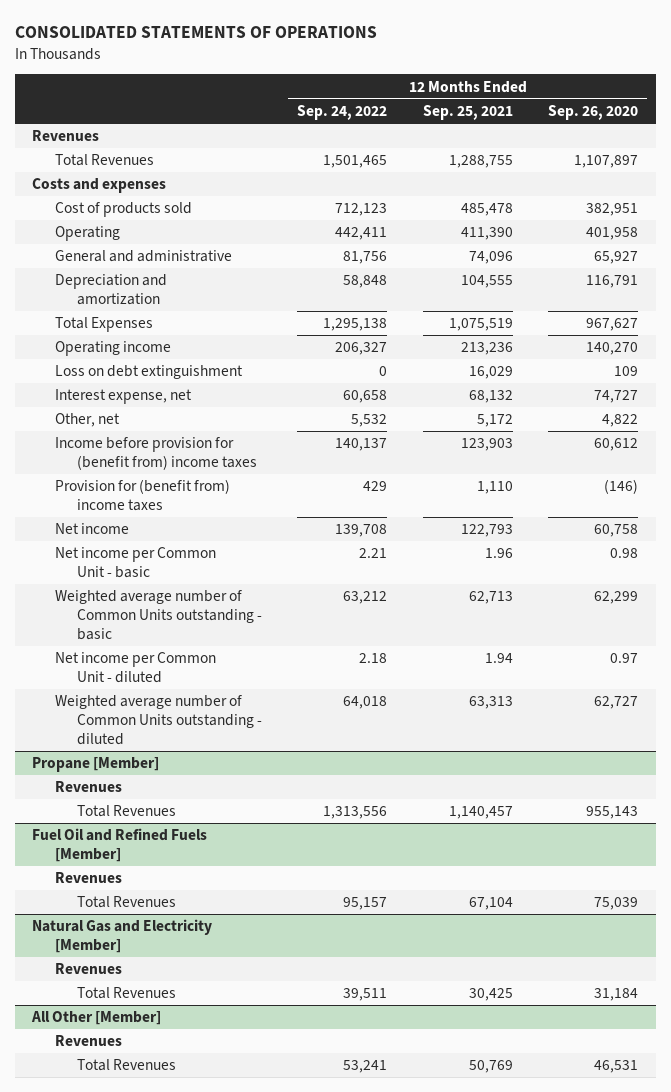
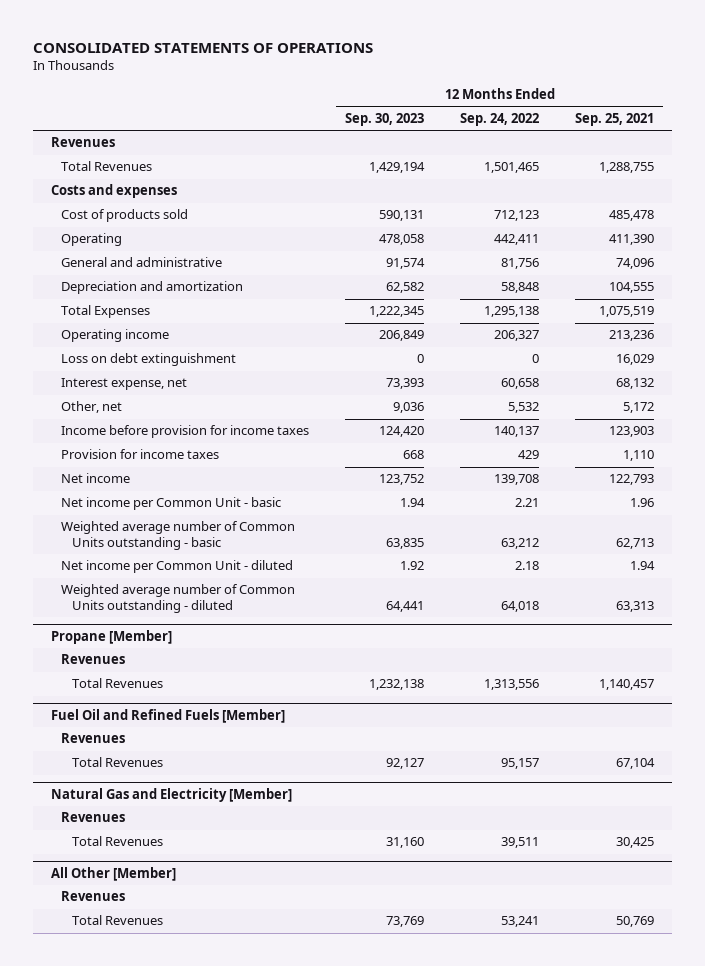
[548,105,639,121] Sep. 26, 2020 -> none
none -> [345,113,425,127] Sep. 30, 2023
[54,437,257,470] Income before provision for (benefit from) income taxes -> [61,425,310,439] Income before provision for income taxes
[54,479,230,511] Provision for (benefit from) income taxes -> [61,449,220,460] Provision for income taxes

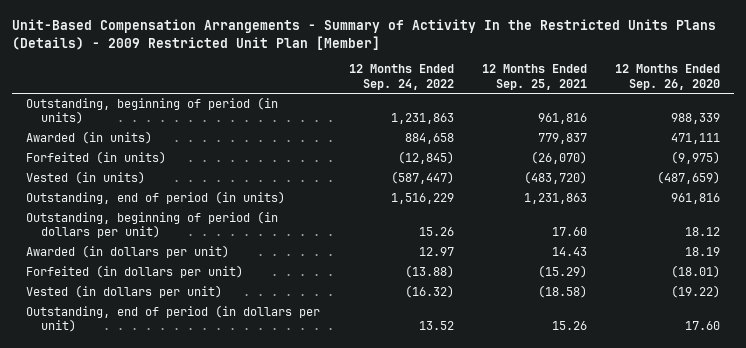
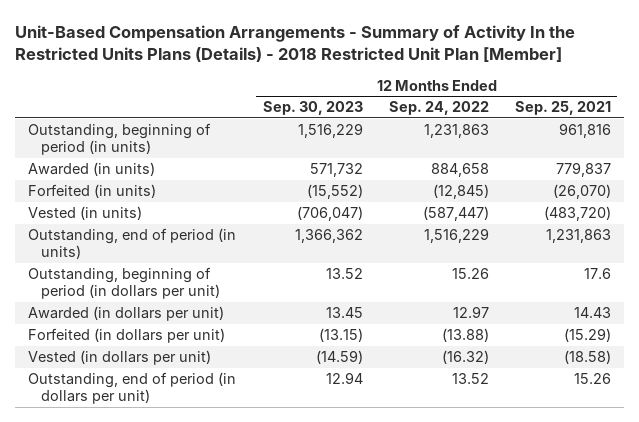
[12,18,717,50] Unit-Based Compensation Arrangements - Summary of Activity In the Restricted Units Plans (Details) - 2009 Restricted Unit Plan [Member] -> [15,24,576,63] Unit-Based Compensation Arrangements - Summary of Activity In the Restricted Units Plans (Details) - 2018 Restricted Unit Plan [Member]
[615,64,721,90] 12 Months Ended Sep. 26, 2020 -> none
none -> [262,101,363,116] Sep. 30, 2023
[551,227,587,237] 17.60 -> [583,268,611,280] 17.6

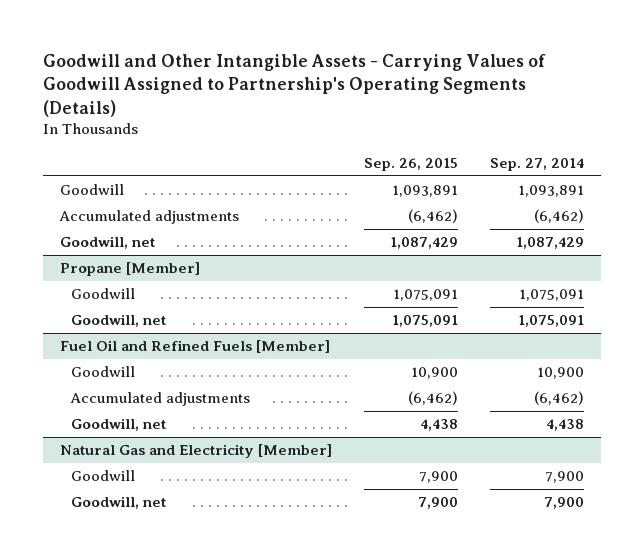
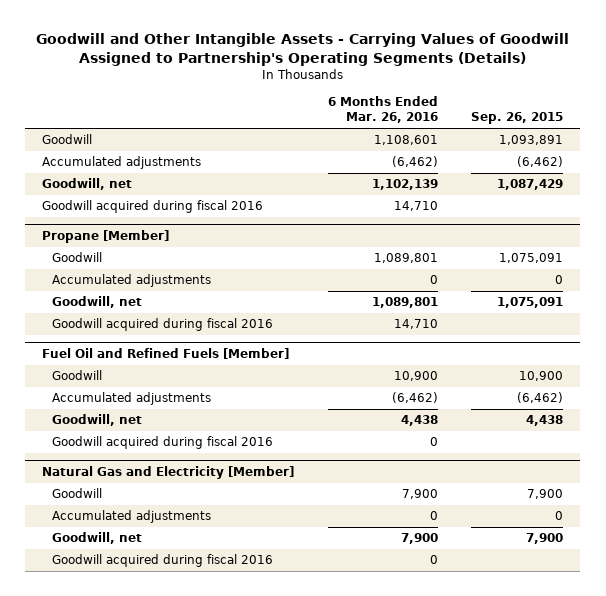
[490,158,585,172] Sep. 27, 2014 -> none
none -> [327,96,438,124] 6 Months Ended Mar. 26, 2016
none -> [42,200,264,214] Goodwill acquired during fiscal 2016
none -> [52,274,212,288] Accumulated adjustments
none -> [52,318,274,332] Goodwill acquired during fiscal 2016
none -> [52,436,274,450] Goodwill acquired during fiscal 2016
none -> [52,510,212,524] Accumulated adjustments
none -> [52,554,274,568] Goodwill acquired during fiscal 2016

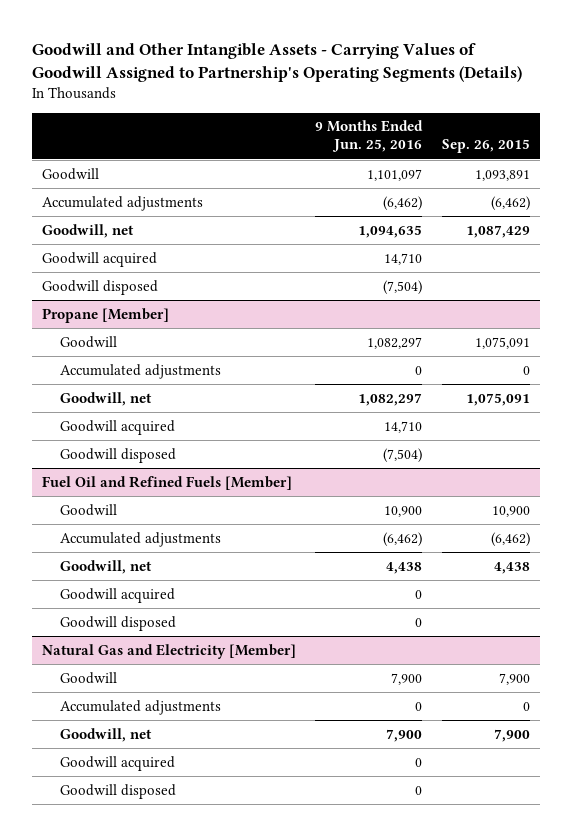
[327,96,438,124] 6 Months Ended Mar. 26, 2016 -> none
none -> [315,120,424,153] 9 Months Ended Jun. 25, 2016
[42,200,264,214] Goodwill acquired during fiscal 2016 -> [41,251,157,267] Goodwill acquired
none -> [41,279,158,295] Goodwill disposed
[52,318,274,332] Goodwill acquired during fiscal 2016 -> [59,419,175,435] Goodwill acquired
none -> [59,447,176,463] Goodwill disposed
[52,436,274,450] Goodwill acquired during fiscal 2016 -> [59,587,175,603] Goodwill acquired
none -> [59,615,176,631] Goodwill disposed
[52,554,274,568] Goodwill acquired during fiscal 2016 -> [59,755,175,771] Goodwill acquired
none -> [59,783,176,799] Goodwill disposed

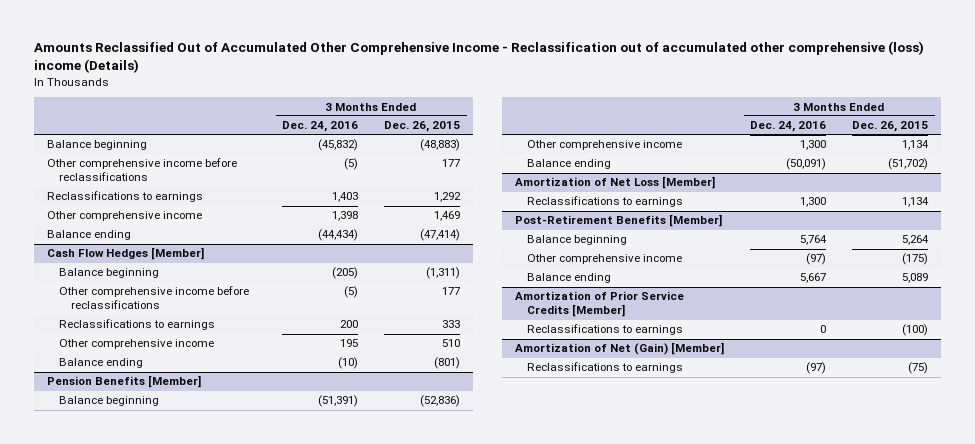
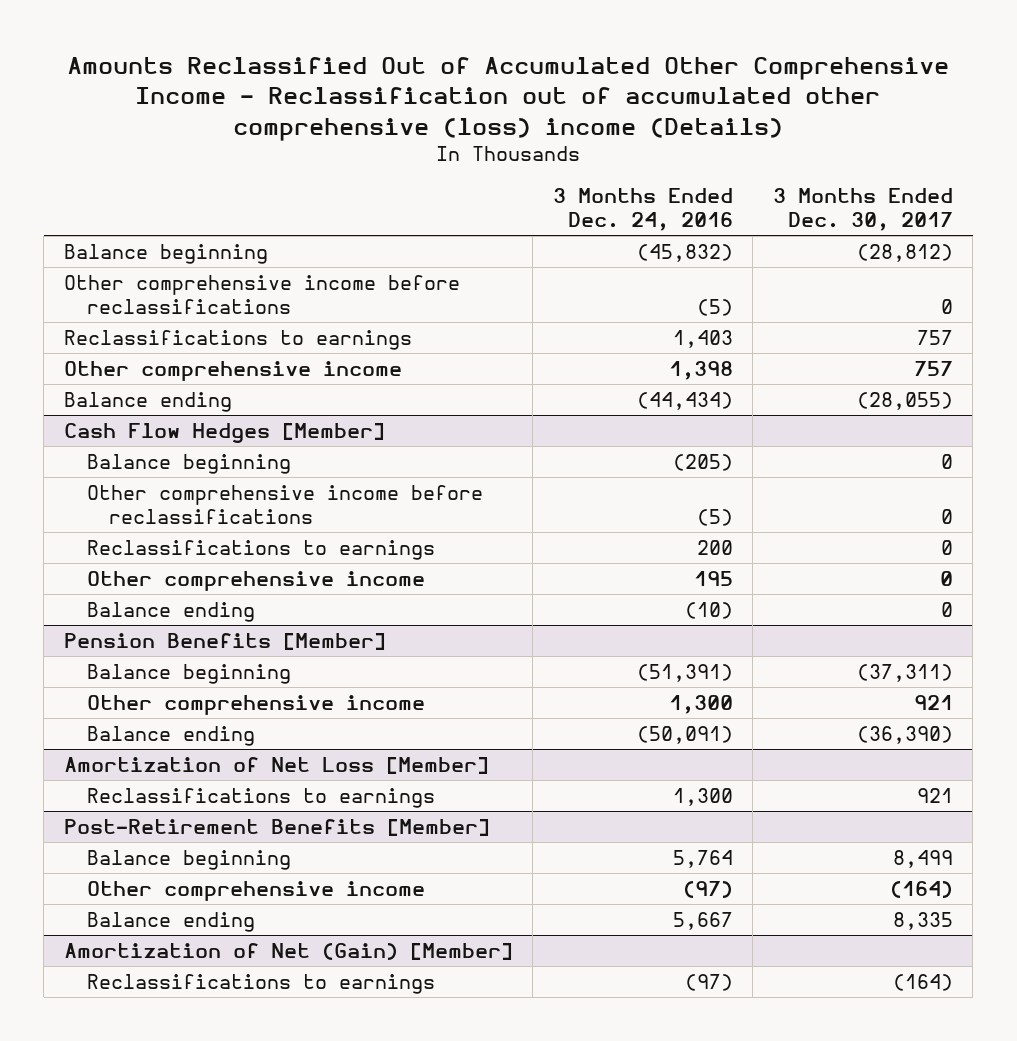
[384,121,461,133] Dec. 26, 2015 -> none
none -> [772,188,953,231] 3 Months Ended Dec. 30, 2017
[515,291,685,318] Amortization of Prior Service Credits [Member] -> none
[526,324,683,336] Reclassifications to earnings -> none

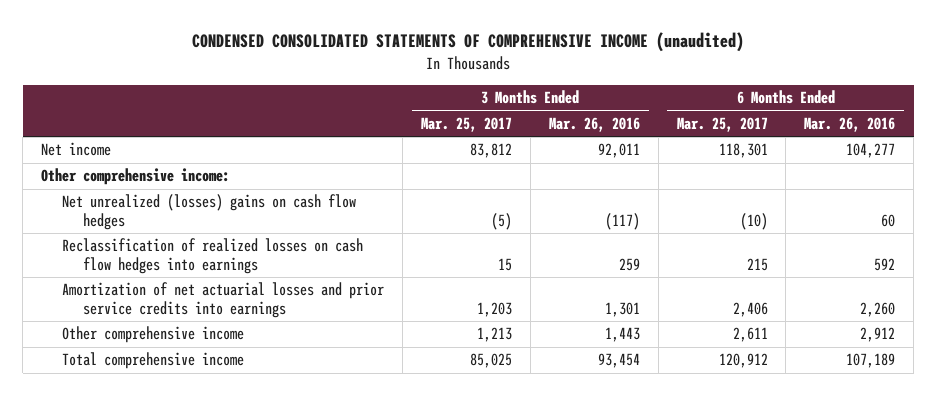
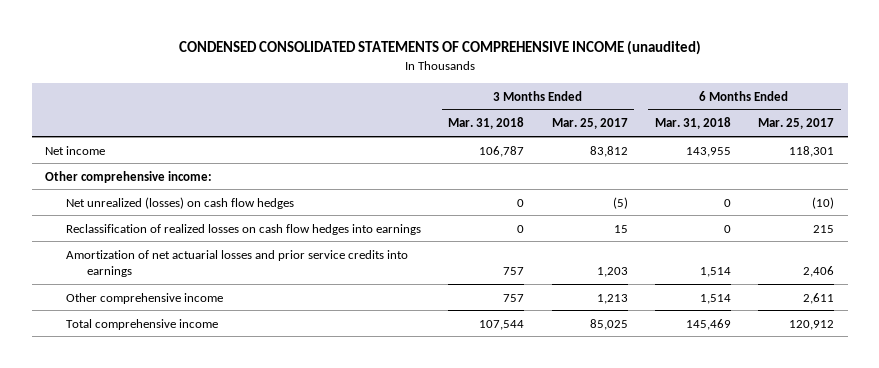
[548,116,640,132] Mar. 26, 2016 -> none
[804,116,896,132] Mar. 26, 2016 -> none
none -> [448,117,525,130] Mar. 31, 2018
none -> [654,117,731,130] Mar. 31, 2018
[62,194,357,231] Net unrealized (losses) gains on cash flow hedges -> [66,196,295,209] Net unrealized (losses) on cash flow hedges

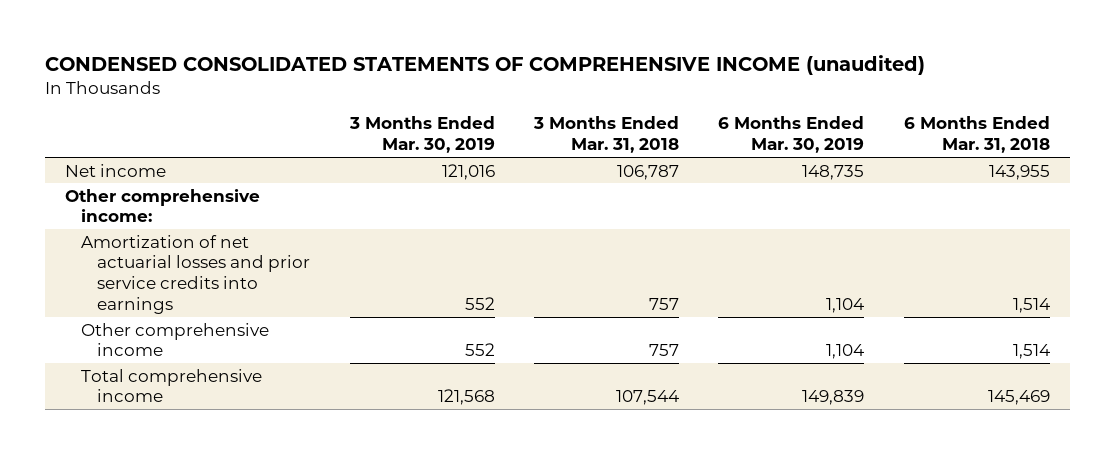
[551,118,628,130] Mar. 25, 2017 -> none
[758,118,835,130] Mar. 25, 2017 -> none
none -> [348,116,495,154] 3 Months Ended Mar. 30, 2019
none -> [718,116,865,154] 6 Months Ended Mar. 30, 2019
[66,196,295,209] Net unrealized (losses) on cash flow hedges -> none
[66,223,422,235] Reclassification of realized losses on cash flow hedges into earnings -> none

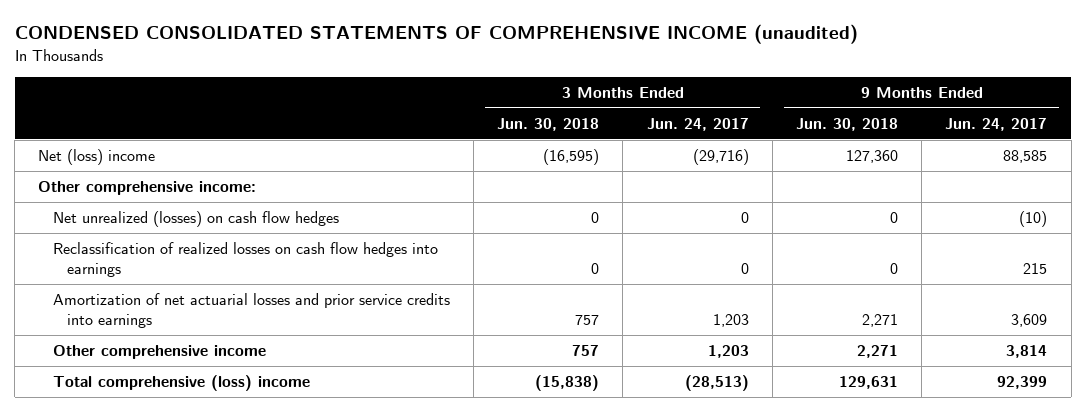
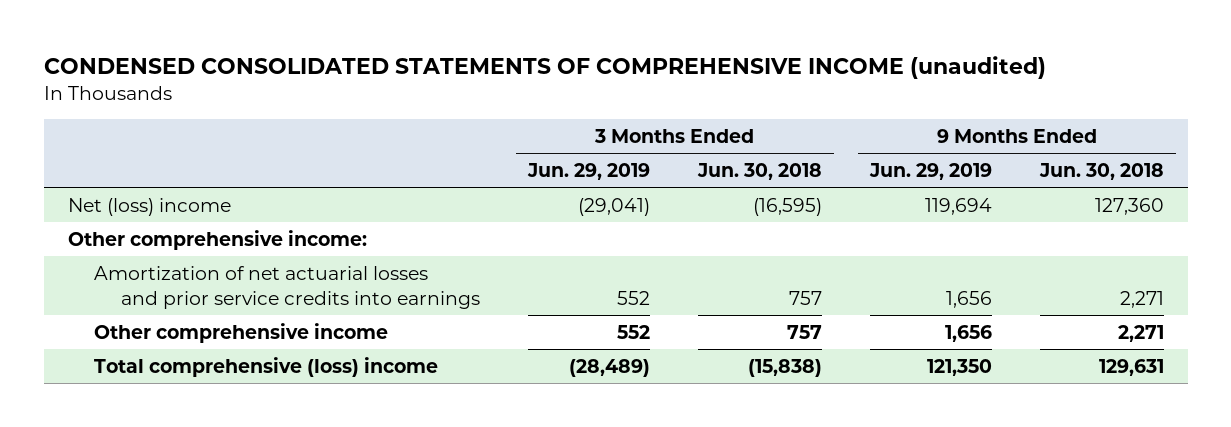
[646,117,749,131] Jun. 24, 2017 -> none
[945,117,1048,131] Jun. 24, 2017 -> none
none -> [527,162,651,180] Jun. 29, 2019
none -> [868,162,992,180] Jun. 29, 2019
[52,210,339,227] Net unrealized (losses) on cash flow hedges -> none
[52,241,438,277] Reclassification of realized losses on cash flow hedges into earnings -> none

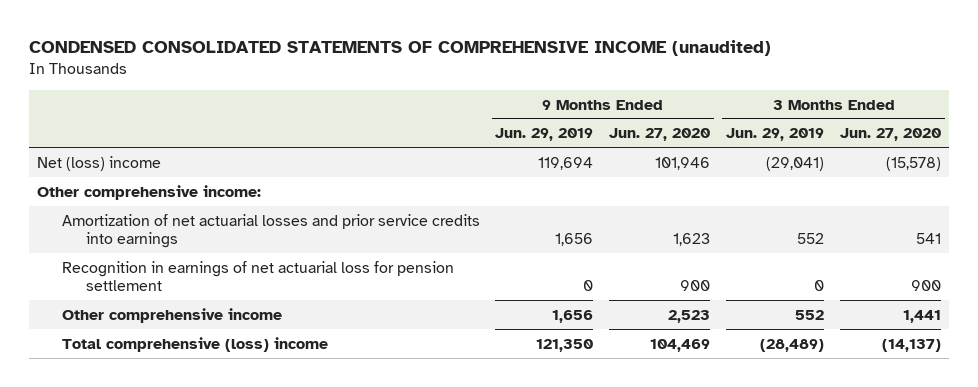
[696,162,822,180] Jun. 30, 2018 -> none
[1038,162,1164,180] Jun. 30, 2018 -> none
none -> [609,128,711,142] Jun. 27, 2020
none -> [839,128,941,142] Jun. 27, 2020
none -> [61,260,454,291] Recognition in earnings of net actuarial loss for pension settlement

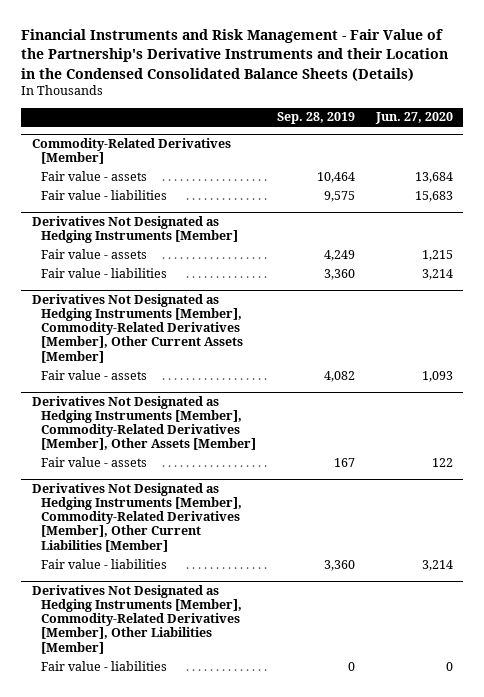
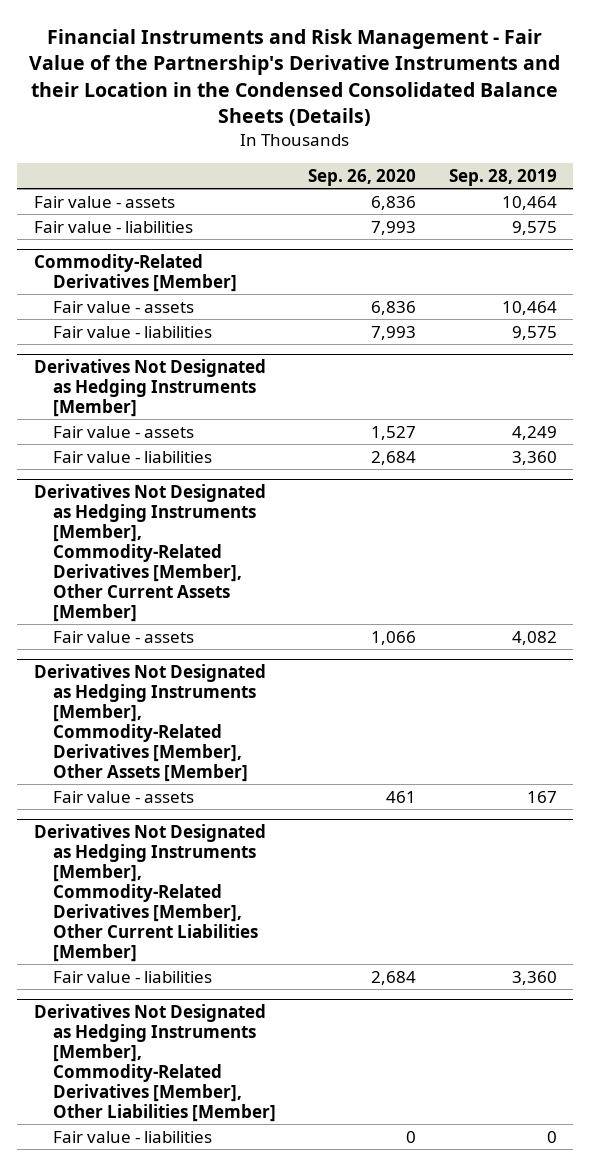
[374,112,453,125] Jun. 27, 2020 -> none
none -> [308,168,417,186] Sep. 26, 2020
none -> [33,195,175,208] Fair value - assets
none -> [33,220,193,233] Fair value - liabilities

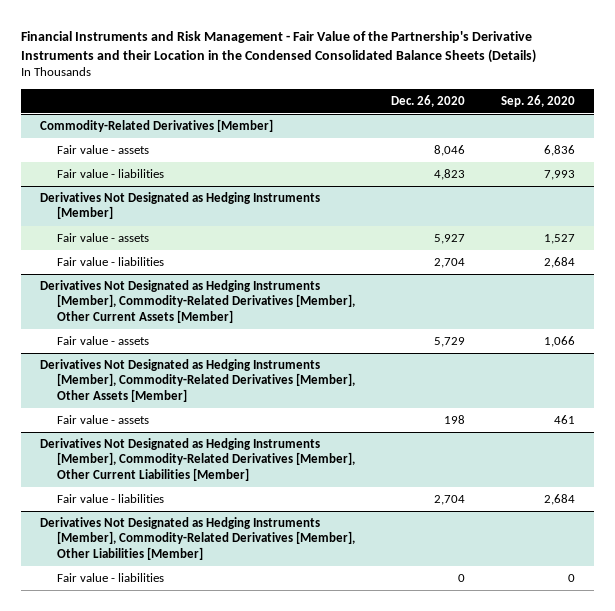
[448,168,557,186] Sep. 28, 2019 -> none
none -> [391,94,466,107] Dec. 26, 2020
[33,195,175,208] Fair value - assets -> none
[33,220,193,233] Fair value - liabilities -> none

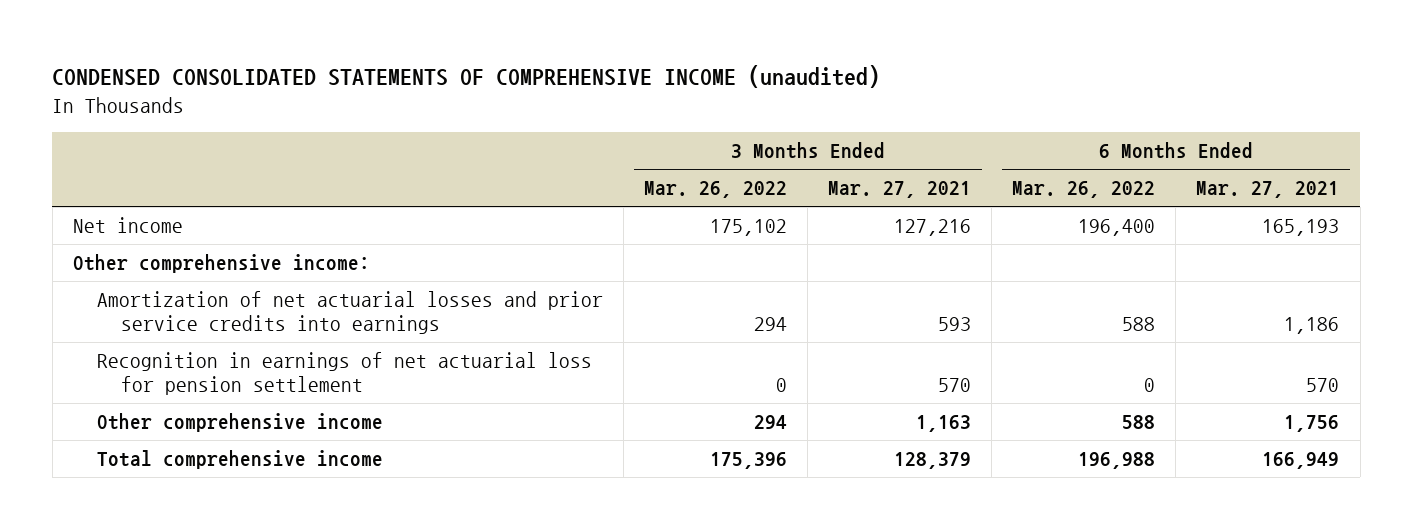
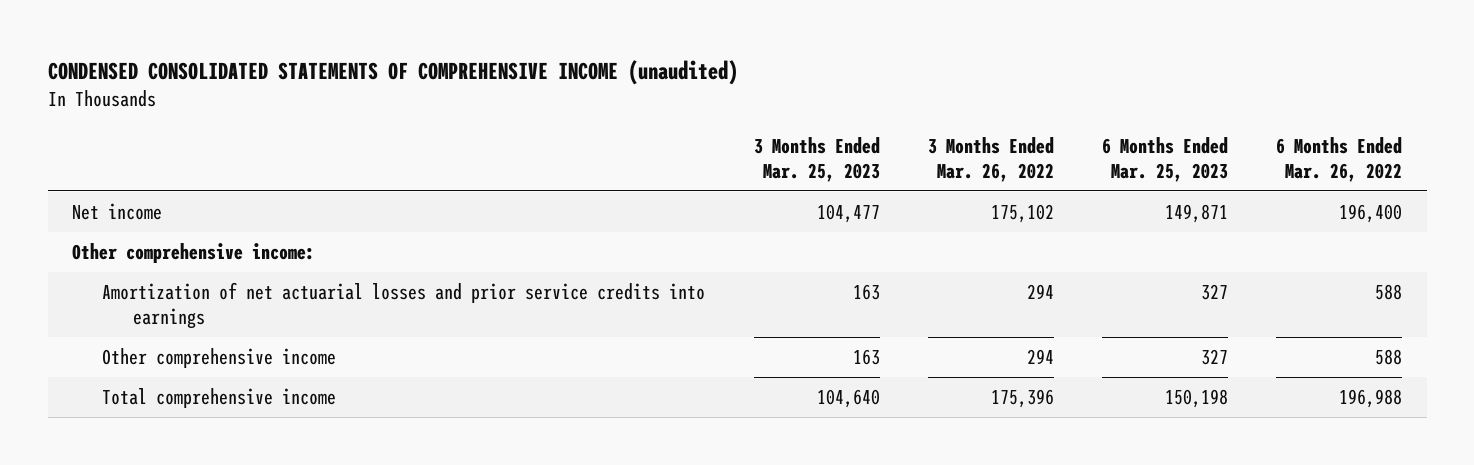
[828,181,972,199] Mar. 27, 2021 -> none
[1196,181,1340,199] Mar. 27, 2021 -> none
none -> [753,137,880,182] 3 Months Ended Mar. 25, 2023
none -> [1102,137,1229,182] 6 Months Ended Mar. 25, 2023
[97,352,593,396] Recognition in earnings of net actuarial loss for pension settlement -> none

